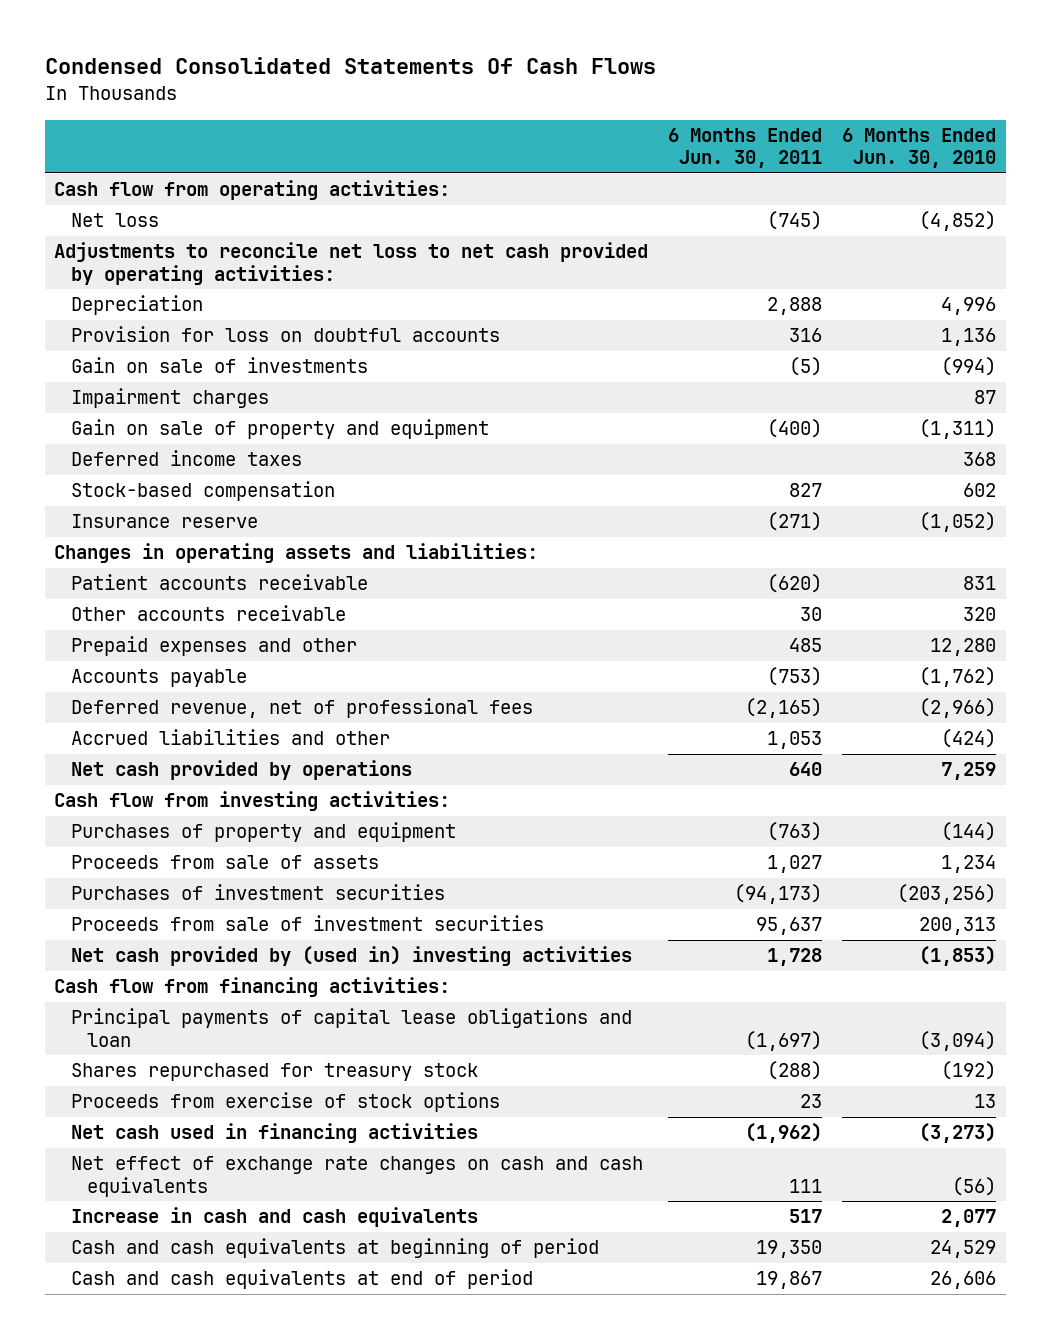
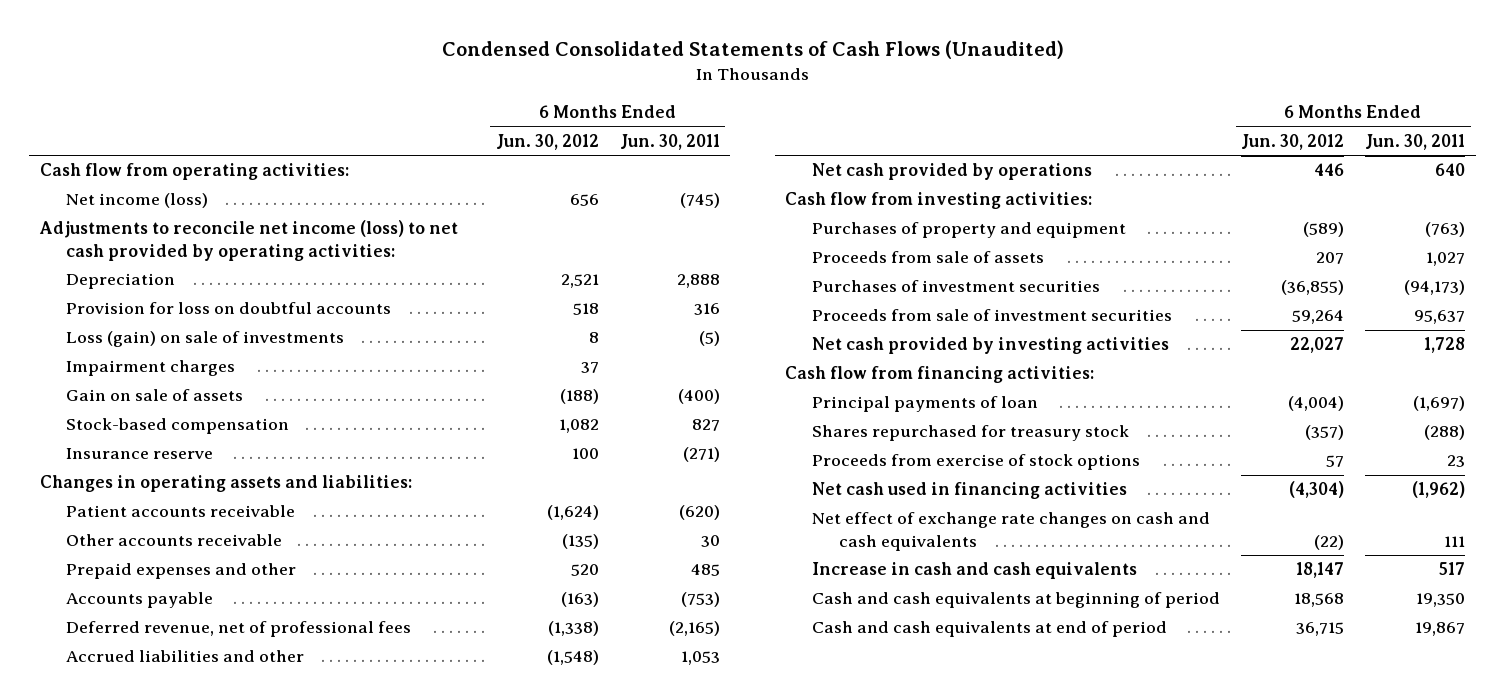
[44,57,656,75] Condensed Consolidated Statements Of Cash Flows -> [441,40,1064,60] Condensed Consolidated Statements of Cash Flows (Unaudited)
[841,127,996,169] 6 Months Ended Jun. 30, 2010 -> none
none -> [495,134,599,151] Jun. 30, 2012
[70,213,159,228] Net loss -> [66,193,209,209] Net income (loss)
[54,242,649,285] Adjustments to reconcile net loss to net cash provided by operating activities: -> [38,220,458,261] Adjustments to reconcile net income (loss) to net cash provided by operating activities:
[70,357,368,374] Gain on sale of investments -> [66,331,345,348] Loss (gain) on sale of investments
[70,450,302,467] Deferred income taxes -> none
[70,419,489,440] Gain on sale of property and equipment -> [66,389,244,402] Gain on sale of assets
[70,946,632,967] Net cash provided by (used in) investing activities -> [812,337,1170,355] Net cash provided by investing activities
[70,1008,632,1047] Principal payments of capital lease obligations and loan -> [812,396,1039,413] Principal payments of loan

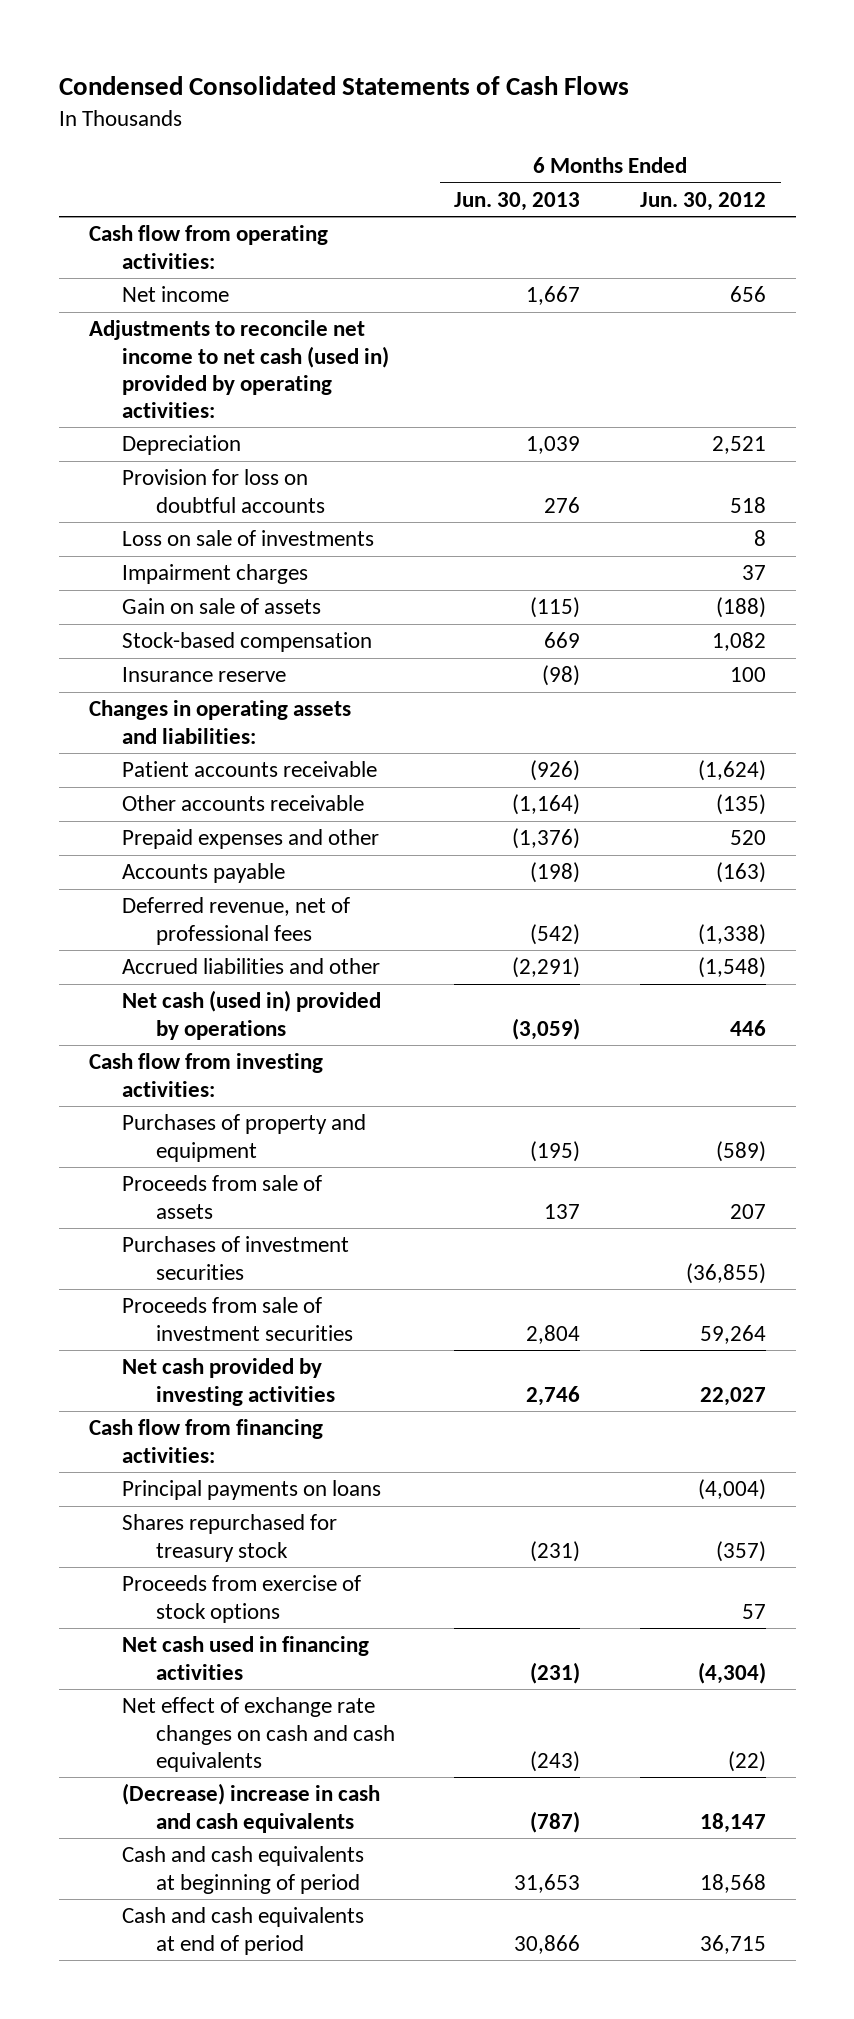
[441,40,1064,60] Condensed Consolidated Statements of Cash Flows (Unaudited) -> [58,75,629,95] Condensed Consolidated Statements of Cash Flows
[619,134,720,151] Jun. 30, 2011 -> none
none -> [454,191,581,211] Jun. 30, 2013
[66,193,209,209] Net income (loss) -> [122,286,230,303] Net income
[38,220,458,261] Adjustments to reconcile net income (loss) to net cash provided by operating activities: -> [88,320,390,418] Adjustments to reconcile net income to net cash (used in) provided by operating activities:
[66,331,345,348] Loss (gain) on sale of investments -> [122,530,375,547] Loss on sale of investments
[812,163,1093,181] Net cash provided by operations -> [122,990,382,1040] Net cash (used in) provided by operations
[812,396,1039,413] Principal payments of loan -> [122,1480,382,1501] Principal payments on loans
[812,562,1138,580] Increase in cash and cash equivalents -> [122,1783,381,1833] (Decrease) increase in cash and cash equivalents

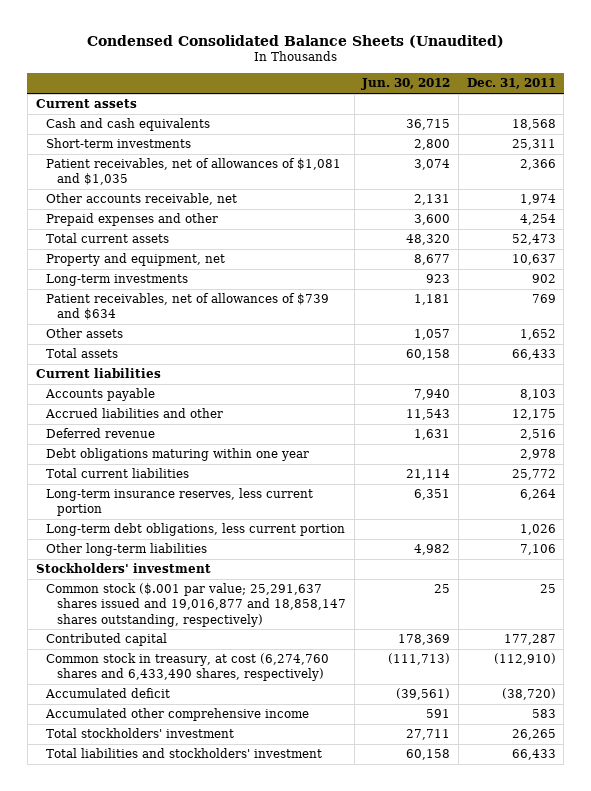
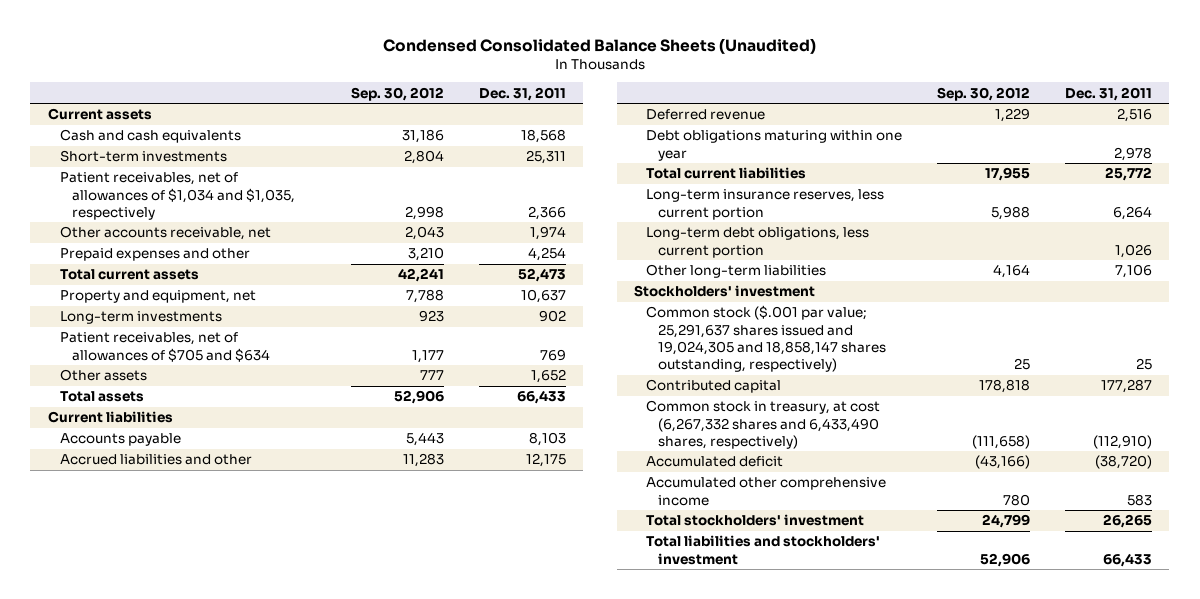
[361,78,451,91] Jun. 30, 2012 -> none
none -> [350,86,444,101] Sep. 30, 2012
[46,158,342,186] Patient receivables, net of allowances of $1,081 and $1,035 -> [59,172,295,220] Patient receivables, net of allowances of $1,034 and $1,035, respectively
[46,293,330,321] Patient receivables, net of allowances of $739 and $634 -> [59,332,270,362] Patient receivables, net of allowances of $705 and $634
[46,583,347,627] Common stock ($.001 par value; 25,291,637 shares issued and 19,016,877 and 18,858,147 shares outstanding, respectively) -> [646,305,887,373] Common stock ($.001 par value; 25,291,637 shares issued and 19,024,305 and 18,858,147 shares outstanding, respectively)
[46,653,330,682] Common stock in treasury, at cost (6,274,760 shares and 6,433,490 shares, respectively) -> [646,400,881,449] Common stock in treasury, at cost (6,267,332 shares and 6,433,490 shares, respectively)

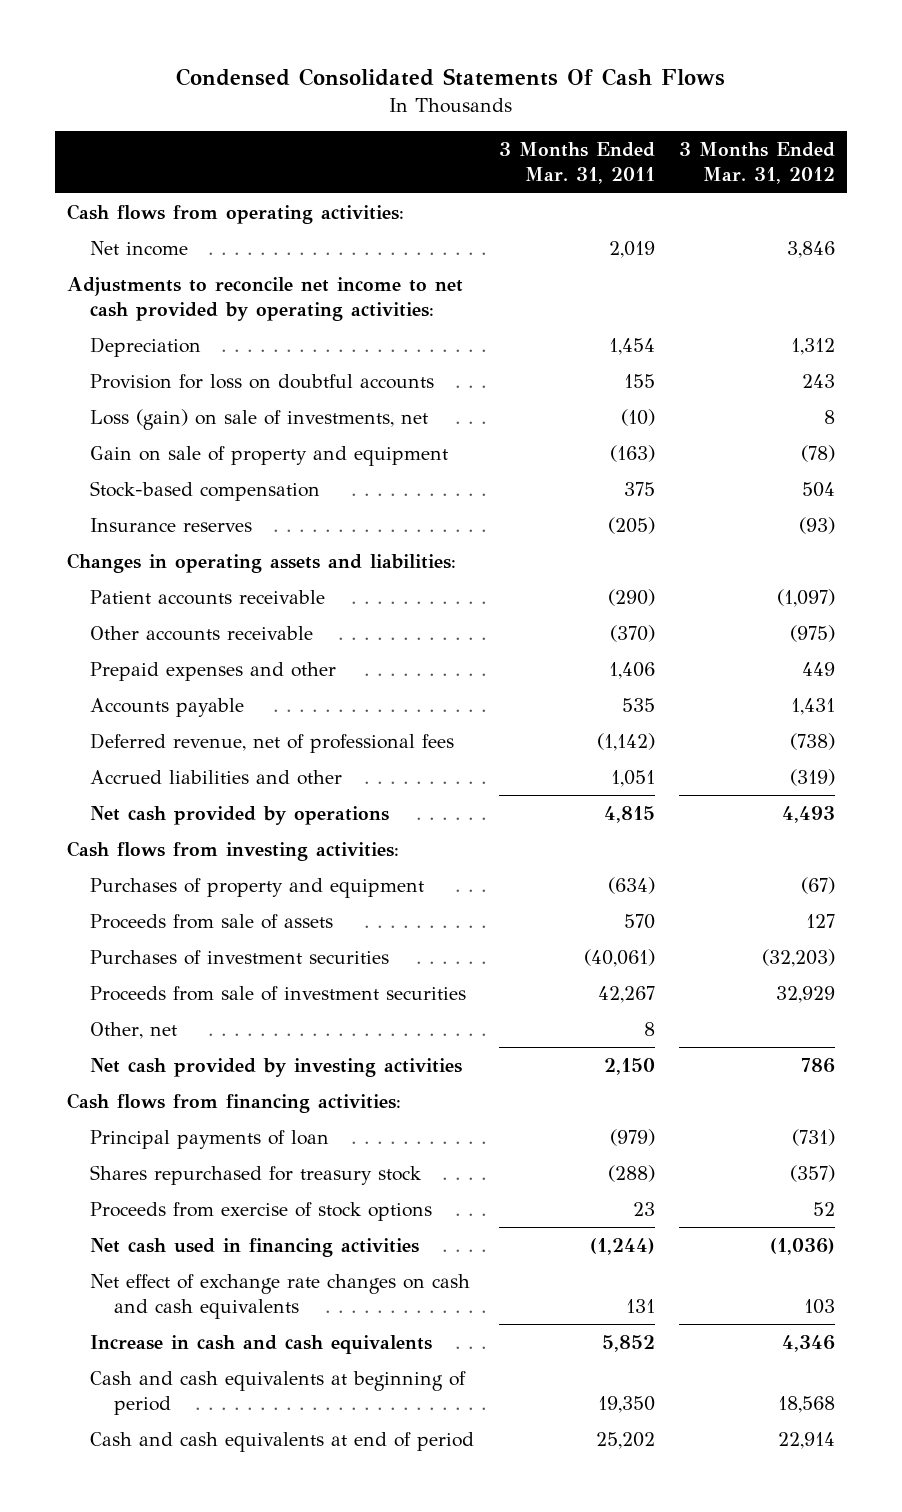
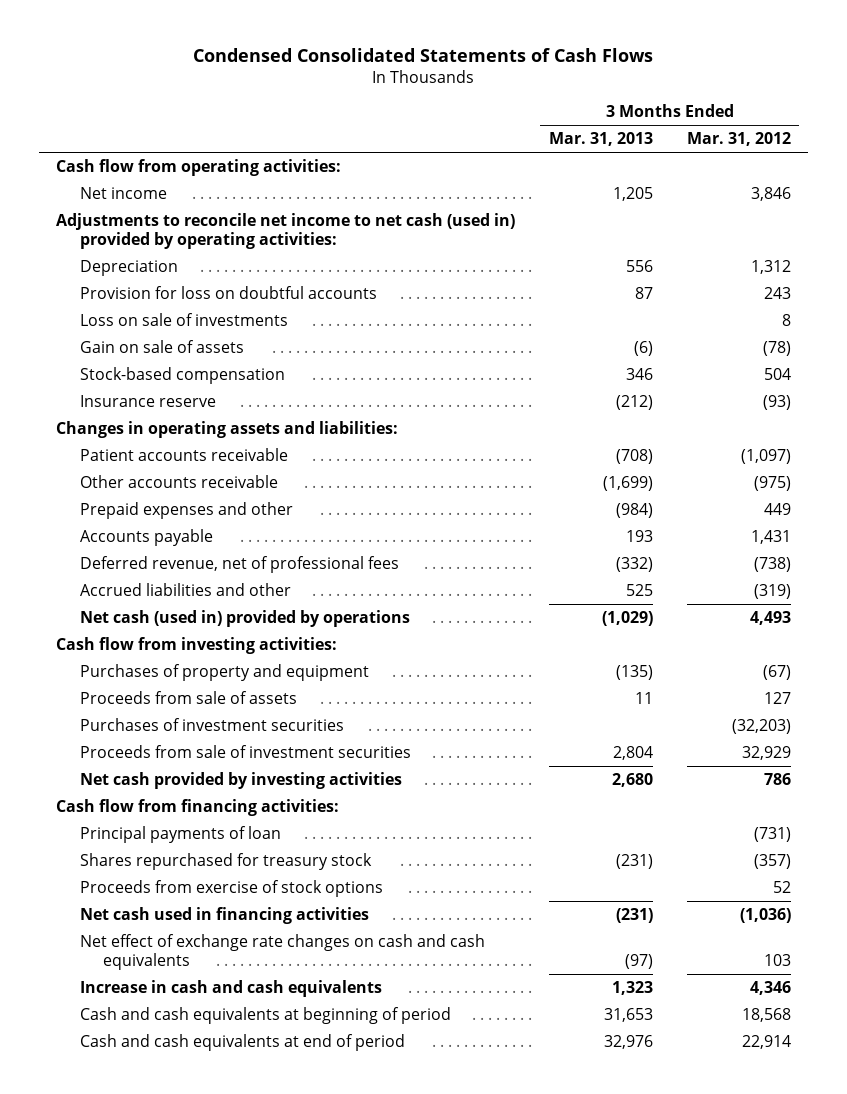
[176,68,726,87] Condensed Consolidated Statements Of Cash Flows -> [193,48,654,63] Condensed Consolidated Statements of Cash Flows
[498,142,655,185] 3 Months Ended Mar. 31, 2011 -> none
none -> [548,132,653,147] Mar. 31, 2013
[67,203,405,224] Cash flows from operating activities: -> [55,158,341,176] Cash flow from operating activities:
[67,276,464,322] Adjustments to reconcile net income to net cash provided by operating activities: -> [55,212,515,249] Adjustments to reconcile net income to net cash (used in) provided by operating activities:
[90,408,429,430] Loss (gain) on sale of investments, net -> [79,312,288,326] Loss on sale of investments
[90,445,449,466] Gain on sale of property and equipment -> [79,339,244,353] Gain on sale of assets
[90,517,253,532] Insurance reserves -> [79,394,216,407] Insurance reserve
[90,805,390,825] Net cash provided by operations -> [79,609,410,627] Net cash (used in) provided by operations
[67,840,400,861] Cash flows from investing activities: -> [55,636,337,654] Cash flow from investing activities:
[90,1021,178,1039] Other, net -> none
[67,1092,402,1113] Cash flows from financing activities: -> [55,798,339,816] Cash flow from financing activities:

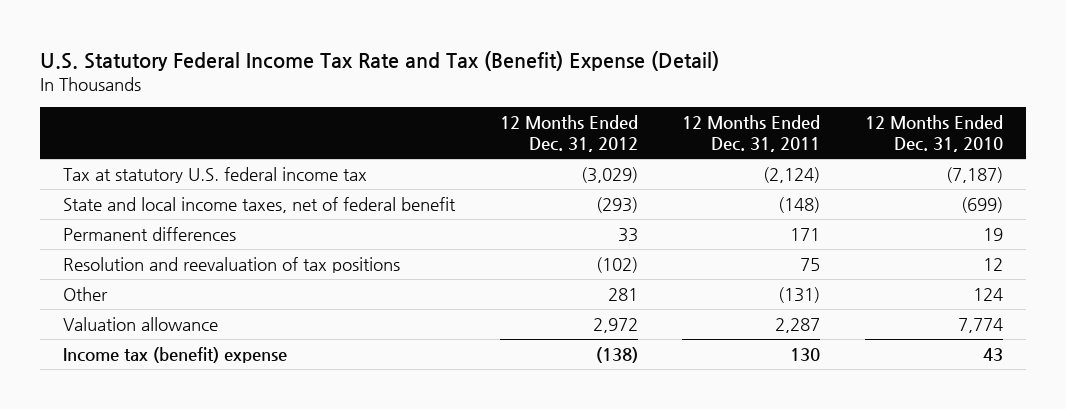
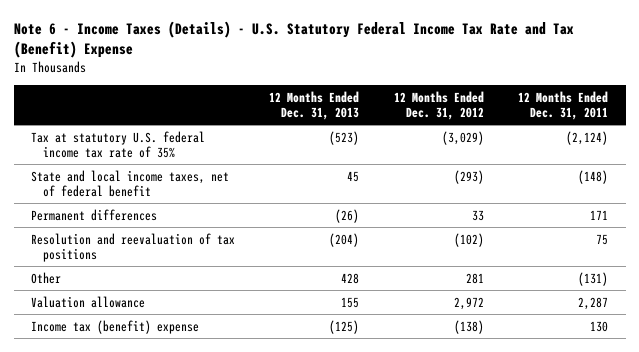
[40,50,720,71] U.S. Statutory Federal Income Tax Rate and Tax (Benefit) Expense (Detail) -> [13,20,574,59] Note 6 - Income Taxes (Details) - U.S. Statutory Federal Income Tax Rate and Tax (Benefit) Expense
[865,115,1004,153] 12 Months Ended Dec. 31, 2010 -> none
none -> [269,90,360,120] 12 Months Ended Dec. 31, 2013
[62,167,367,184] Tax at statutory U.S. federal income tax -> [30,130,205,158] Tax at statutory U.S. federal income tax rate of 35%

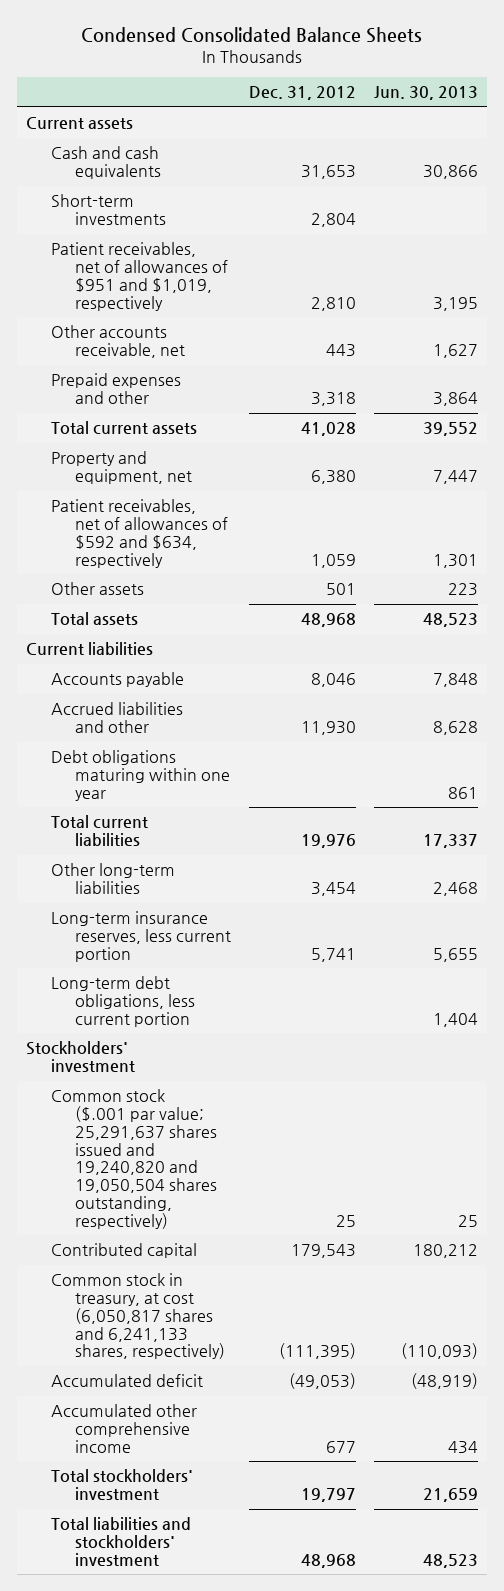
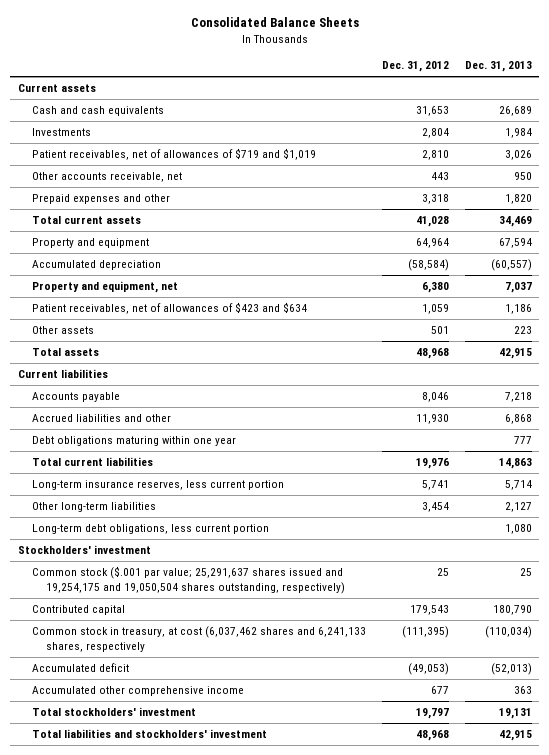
[81,27,423,44] Condensed Consolidated Balance Sheets -> [190,17,359,28] Consolidated Balance Sheets
[373,86,478,101] Jun. 30, 2013 -> none
none -> [464,61,532,73] Dec. 31, 2013
[50,194,166,226] Short-term investments -> [31,128,91,137] Investments
[50,242,228,311] Patient receivables, net of allowances of $951 and $1,019, respectively -> [31,148,316,161] Patient receivables, net of allowances of $719 and $1,019
none -> [31,238,149,249] Property and equipment
none -> [31,260,161,271] Accumulated depreciation
[50,499,228,568] Patient receivables, net of allowances of $592 and $634, respectively -> [31,302,307,315] Patient receivables, net of allowances of $423 and $634
[50,863,175,895] Other long-term liabilities -> [31,502,156,513] Other long-term liabilities
[50,1089,217,1229] Common stock ($.001 par value; 25,291,637 shares issued and 19,240,820 and 19,050,504 shares outstanding, respectively) -> [31,566,346,594] Common stock ($.001 par value; 25,291,637 shares issued and 19,254,175 and 19,050,504 shares outstanding, respectively)
[50,1273,225,1360] Common stock in treasury, at cost (6,050,817 shares and 6,241,133 shares, respectively) -> [31,626,366,652] Common stock in treasury, at cost (6,037,462 shares and 6,241,133 shares, respectively

